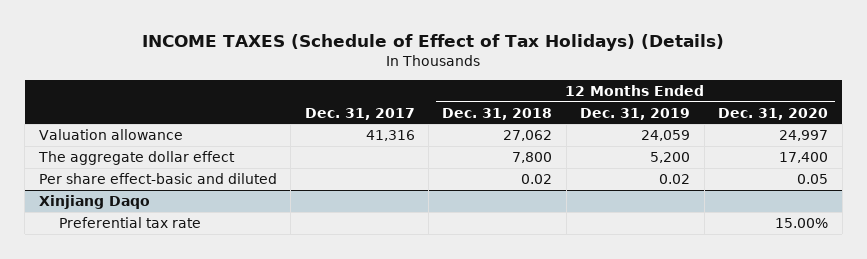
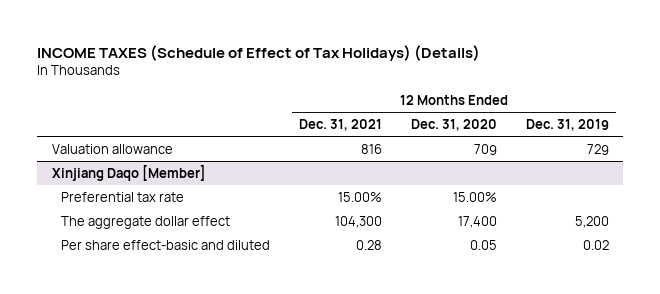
[304,107,415,120] Dec. 31, 2017 -> none
[442,107,553,120] Dec. 31, 2018 -> none
none -> [299,119,383,132] Dec. 31, 2021
[641,129,691,141] 24,059 -> [586,143,609,155] 729
[779,129,829,141] 24,997 -> [473,143,497,155] 709
none -> [51,164,206,181] Xinjiang Daqo [Member]
none -> [61,191,185,202] Preferential tax rate
[38,194,150,209] Xinjiang Daqo -> none
[59,216,202,228] Preferential tax rate -> none

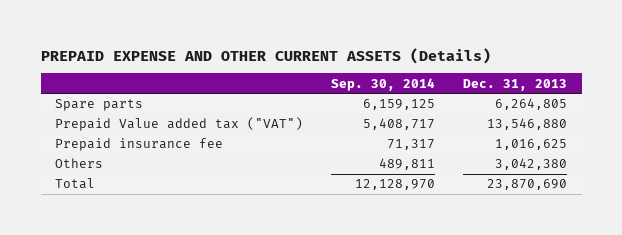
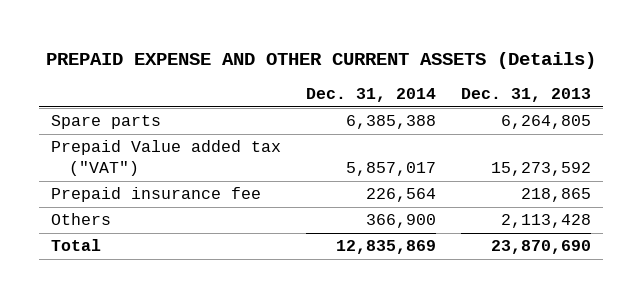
[331,77,436,91] Sep. 30, 2014 -> none
none -> [305,88,436,103] Dec. 31, 2014
[487,118,568,131] 13,546,880 -> [490,162,591,177] 15,273,592
[495,139,568,151] 1,016,625 -> [520,188,591,203] 218,865
[495,158,568,171] 3,042,380 -> [500,214,591,229] 2,113,428

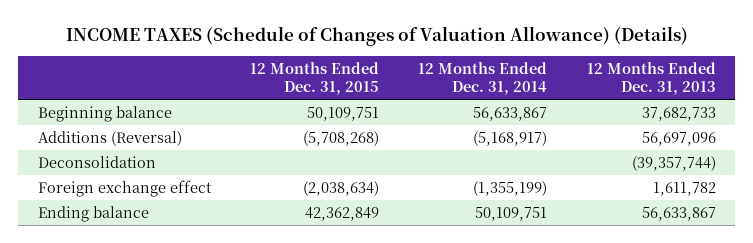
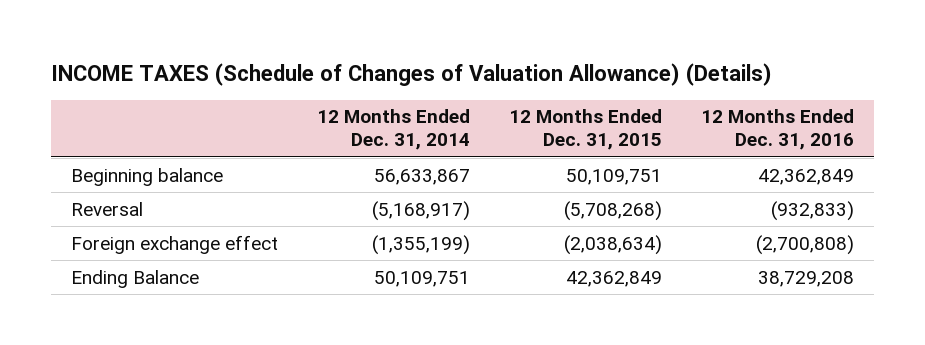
[586,61,716,96] 12 Months Ended Dec. 31, 2013 -> none
none -> [701,109,855,151] 12 Months Ended Dec. 31, 2016
[37,155,156,168] Deconsolidation -> none
[37,130,182,146] Additions (Reversal) -> [70,201,143,216] Reversal
[37,205,149,222] Ending balance -> [70,269,199,288] Ending Balance

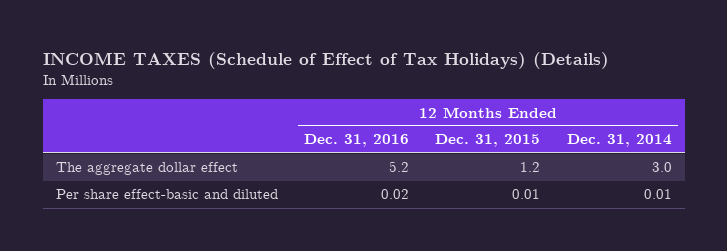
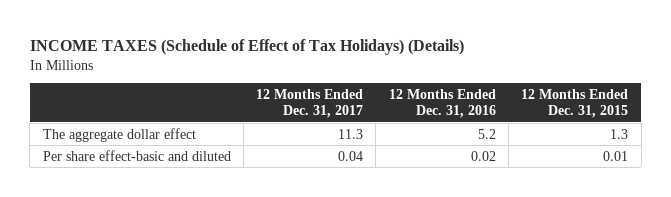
[566,134,672,148] Dec. 31, 2014 -> none
none -> [256,89,364,119] 12 Months Ended Dec. 31, 2017
[520,162,541,173] 1.2 -> [610,128,629,139] 1.3

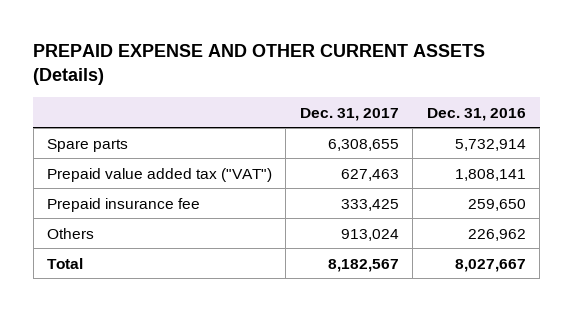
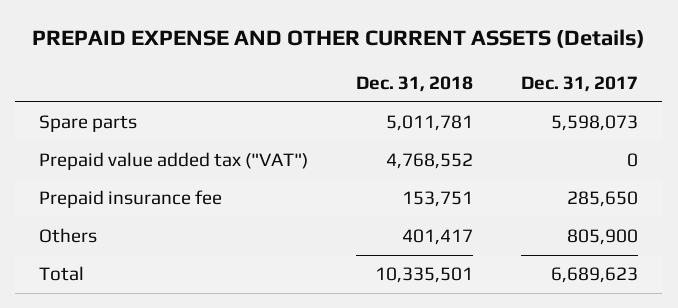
[426,107,526,121] Dec. 31, 2016 -> none
none -> [356,76,474,93] Dec. 31, 2018
[327,138,399,151] 6,308,655 -> [551,115,639,132] 5,598,073
[340,168,399,181] 627,463 -> [627,153,639,168] 0
[340,198,399,211] 333,425 -> [567,191,639,208] 285,650
[340,228,399,241] 913,024 -> [567,229,639,246] 805,900
[327,258,399,272] 8,182,567 -> [551,267,639,284] 6,689,623

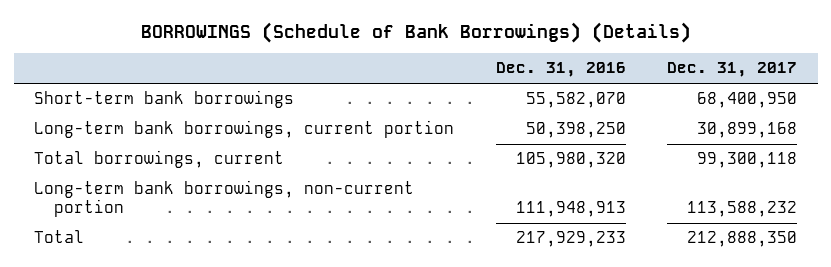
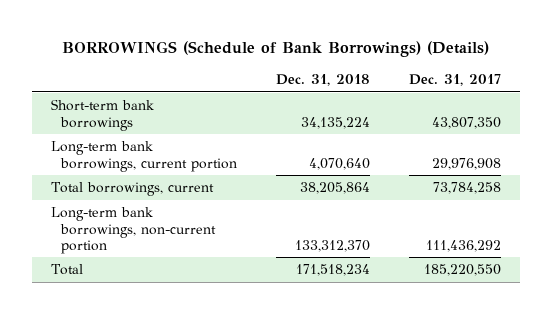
[495,62,626,78] Dec. 31, 2016 -> none
none -> [276,74,371,87] Dec. 31, 2018
[696,92,797,109] 68,400,950 -> [431,116,501,129] 43,807,350
[696,122,797,139] 30,899,168 -> [431,157,501,170] 29,976,908
[696,152,797,169] 99,300,118 -> [432,182,501,195] 73,784,258
[686,201,797,218] 113,588,232 -> [425,239,501,252] 111,436,292
[686,231,797,248] 212,888,350 -> [423,264,501,277] 185,220,550

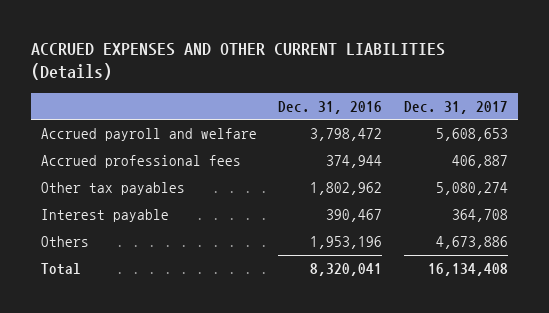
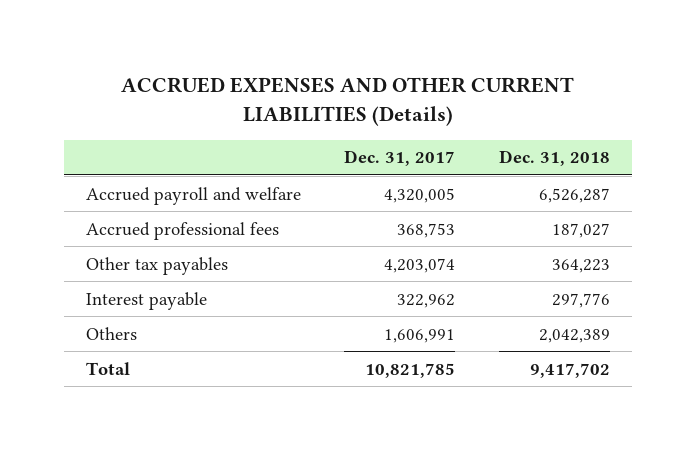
[278,100,383,114] Dec. 31, 2016 -> none
none -> [498,150,610,167] Dec. 31, 2018
[435,128,508,142] 5,608,653 -> [384,187,456,203] 4,320,005
[451,155,508,169] 406,887 -> [397,222,456,238] 368,753
[435,182,508,196] 5,080,274 -> [384,257,456,273] 4,203,074
[451,209,508,223] 364,708 -> [397,293,456,308] 322,962
[435,236,508,250] 4,673,886 -> [384,328,456,343] 1,606,991
[427,263,508,277] 16,134,408 -> [365,362,456,378] 10,821,785

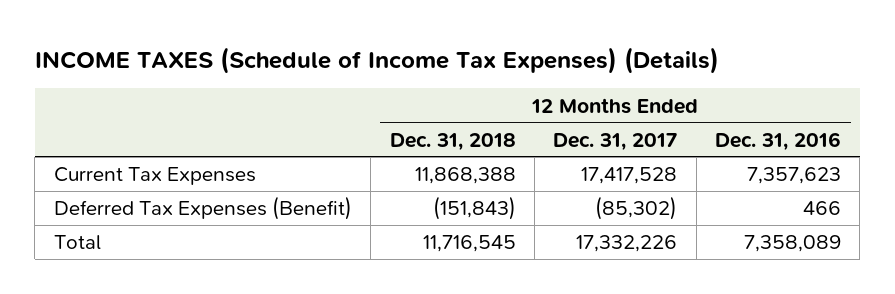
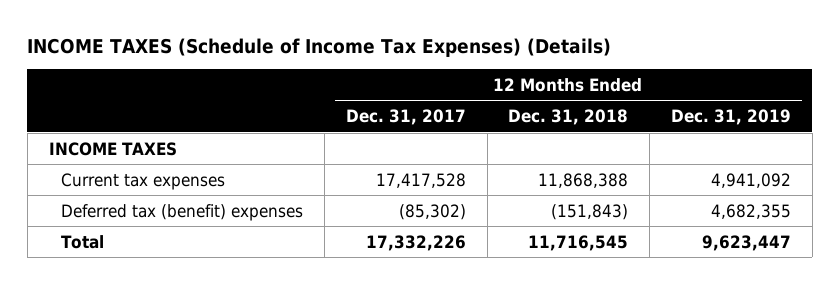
[715,131,842,151] Dec. 31, 2016 -> none
none -> [671,109,792,126] Dec. 31, 2019
none -> [48,141,177,156] INCOME TAXES
[53,167,256,186] Current Tax Expenses -> [61,172,226,190] Current tax expenses
[53,196,352,221] Deferred Tax Expenses (Benefit) -> [61,203,304,221] Deferred tax (benefit) expenses

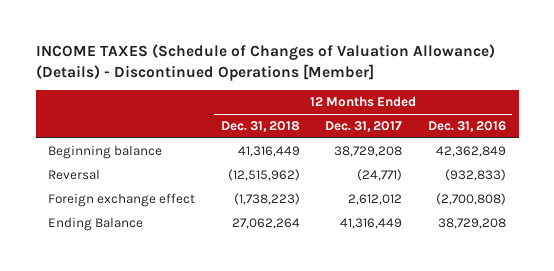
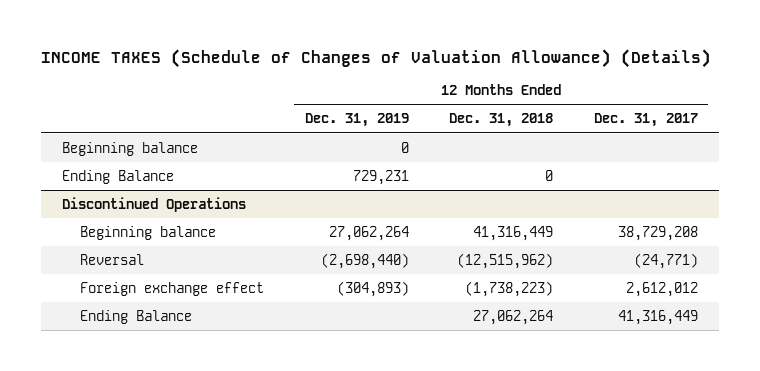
[35,44,495,82] INCOME TAXES (Schedule of Changes of Valuation Allowance) (Details) - Discontinued Operations [Member] -> [41,48,712,68] INCOME TAXES (Schedule of Changes of Valuation Allowance) (Details)
[427,121,506,133] Dec. 31, 2016 -> none
none -> [304,113,409,128] Dec. 31, 2019
none -> [61,141,198,156] Beginning balance
none -> [61,169,174,184] Ending Balance
none -> [61,196,246,212] Discontinued Operations

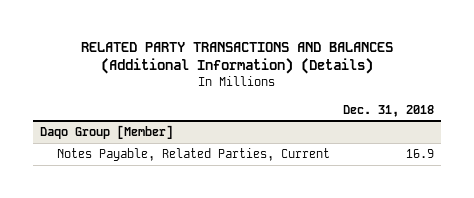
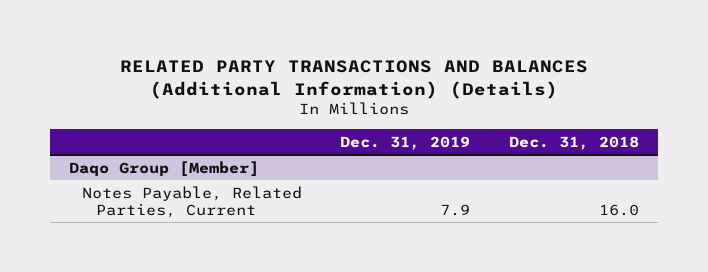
none -> [340,135,471,150] Dec. 31, 2019
[406,149,435,159] 16.9 -> [598,203,639,216] 16.0

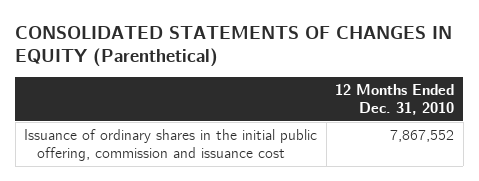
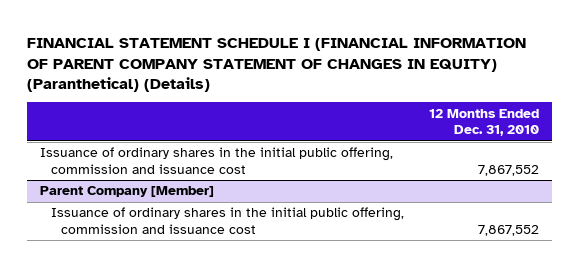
[15,25,453,68] CONSOLIDATED STATEMENTS OF CHANGES IN EQUITY (Parenthetical) -> [27,38,527,93] FINANCIAL STATEMENT SCHEDULE I (FINANCIAL INFORMATION OF PARENT COMPANY STATEMENT OF CHANGES IN EQUITY) (Paranthetical) (Details)
none -> [40,186,215,198] Parent Company [Member]
none -> [50,207,404,234] Issuance of ordinary shares in the initial public offering, commission and issuance cost

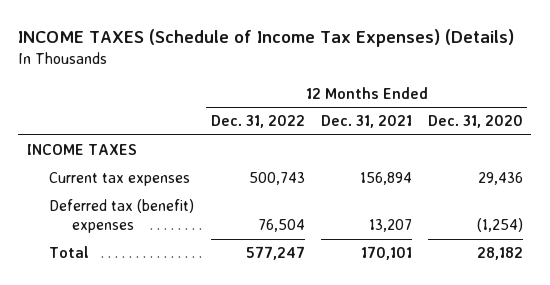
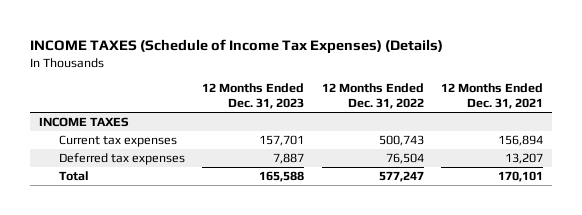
[428,115,524,129] Dec. 31, 2020 -> none
none -> [202,83,305,110] 12 Months Ended Dec. 31, 2023
[49,199,195,234] Deferred tax (benefit) expenses -> [58,153,185,166] Deferred tax expenses

